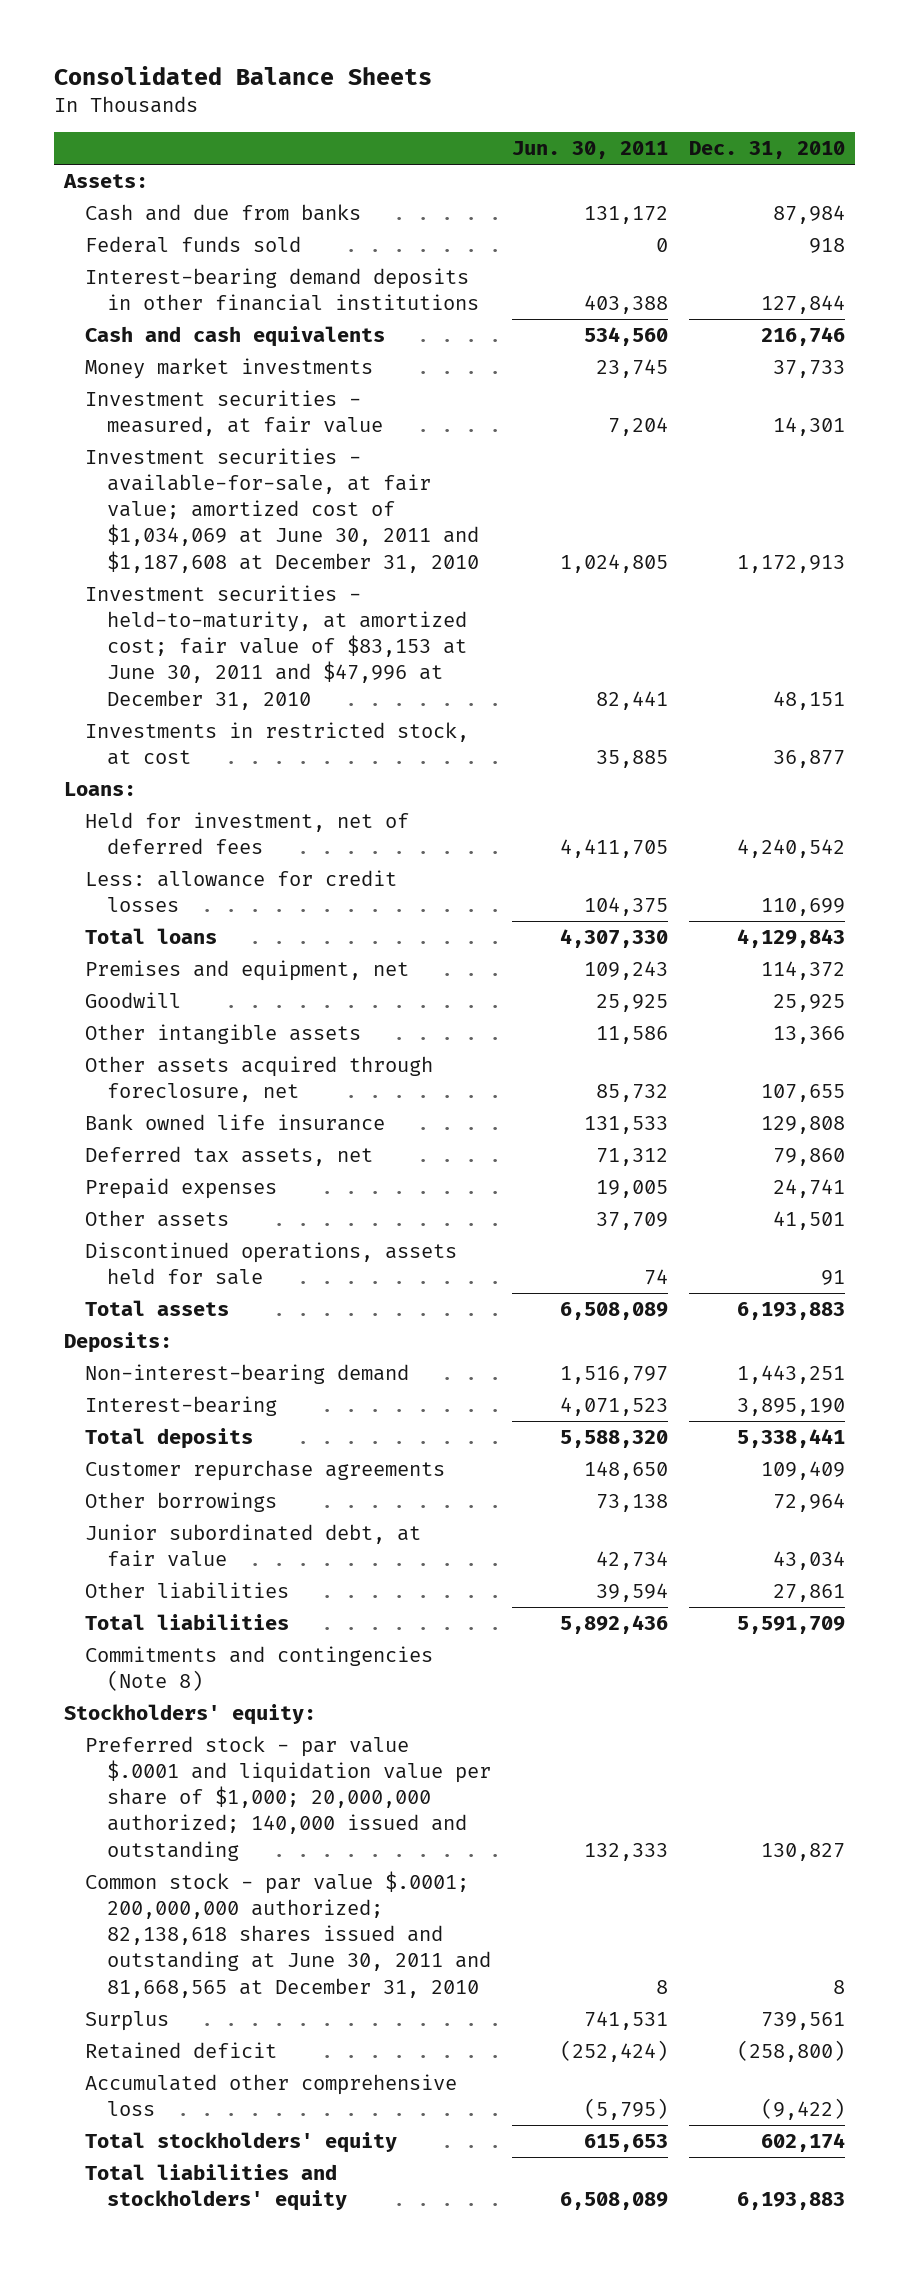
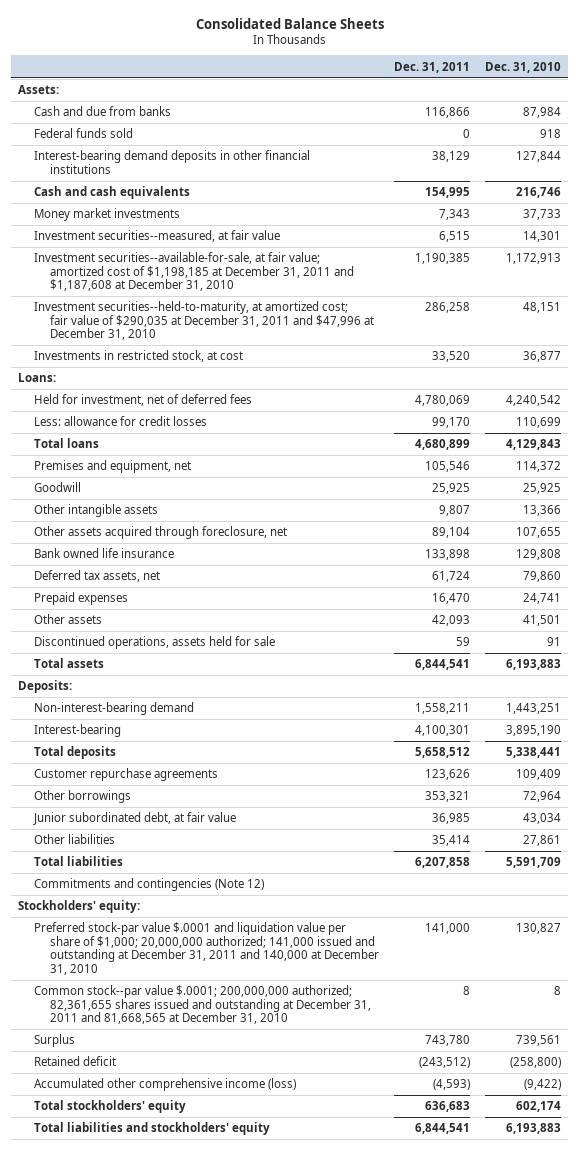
[511,141,668,160] Jun. 30, 2011 -> none
none -> [394,61,471,73] Dec. 31, 2011
[85,390,383,437] Investment securities - measured, at fair value -> [34,230,281,243] Investment securities--measured, at fair value
[85,448,479,573] Investment securities - available-for-sale, at fair value; amortized cost of $1,034,069 at June 30, 2011 and $1,187,608 at December 31, 2010 -> [34,252,355,292] Investment securities--available-for-sale, at fair value; amortized cost of $1,198,185 at December 31, 2011 and $1,187,608 at December 31, 2010
[85,585,467,710] Investment securities - held-to-maturity, at amortized cost; fair value of $83,153 at June 30, 2011 and $47,996 at December 31, 2010 -> [34,301,375,341] Investment securities--held-to-maturity, at amortized cost; fair value of $290,035 at December 31, 2011 and $47,996 at December 31, 2010
[85,1646,434,1692] Commitments and contingencies (Note 8) -> [34,878,265,892] Commitments and contingencies (Note 12)
[85,1736,491,1861] Preferred stock - par value $.0001 and liquidation value per share of $1,000; 20,000,000 authorized; 140,000 issued and outstanding -> [34,922,380,975] Preferred stock-par value $.0001 and liquidation value per share of $1,000; 20,000,000 authorized; 141,000 issued and outstanding at December 31, 2011 and 140,000 at December 31, 2010
[85,1871,491,1998] Common stock - par value $.0001; 200,000,000 authorized; 82,138,618 shares issued and outstanding at June 30, 2011 and 81,668,565 at December 31, 2010 -> [34,985,372,1025] Common stock--par value $.0001; 200,000,000 authorized; 82,361,655 shares issued and outstanding at December 31, 2011 and 81,668,565 at December 31, 2010
[85,2074,458,2117] Accumulated other comprehensive loss -> [34,1078,297,1092] Accumulated other comprehensive income (loss)

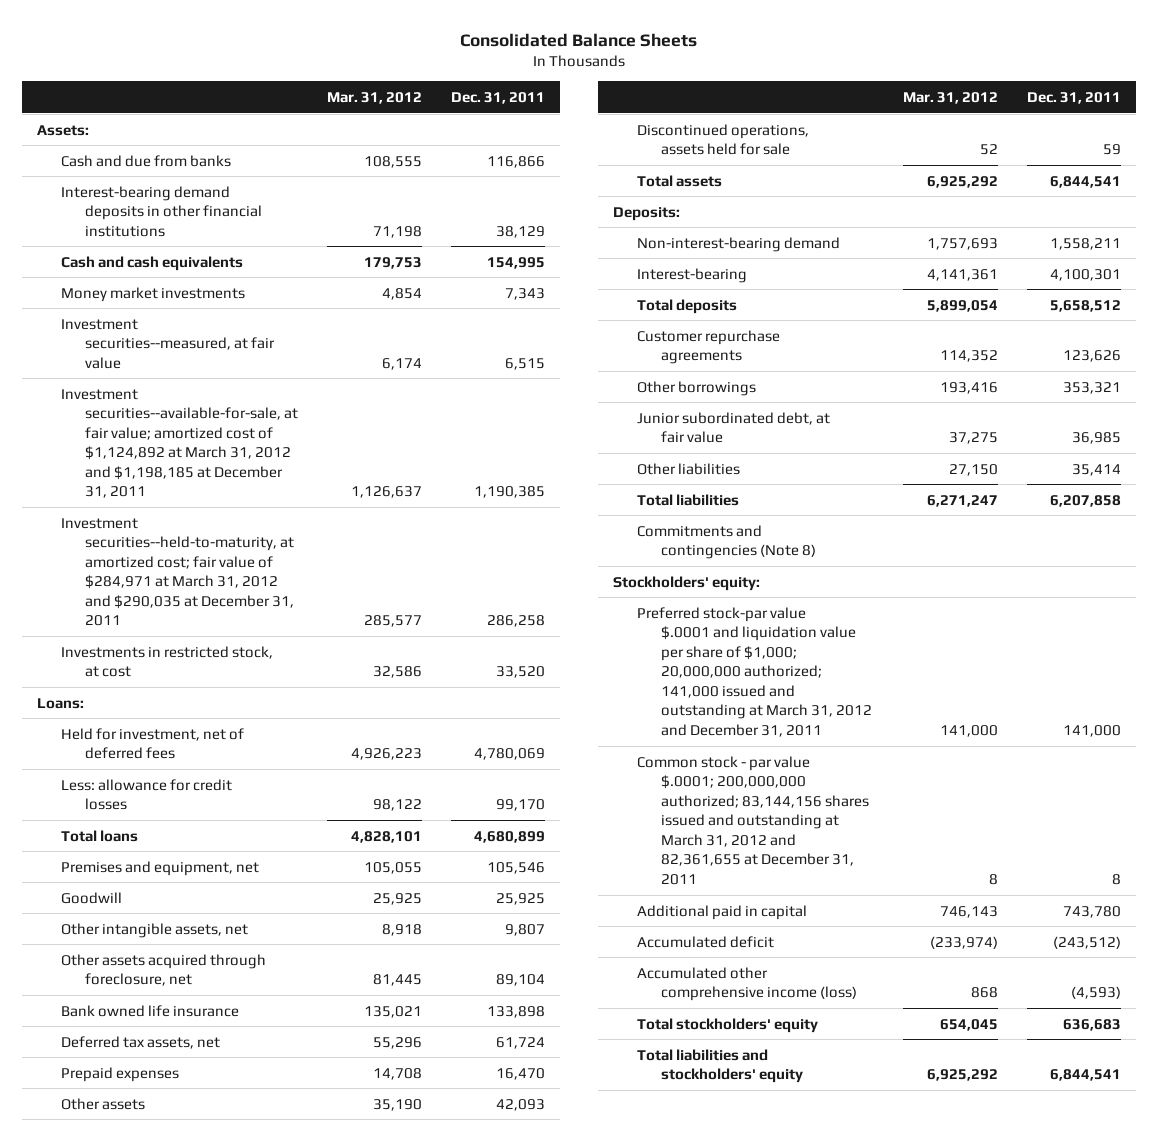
[484,61,561,73] Dec. 31, 2010 -> none
none -> [327,91,423,104] Mar. 31, 2012
[34,128,134,139] Federal funds sold -> none
[34,252,355,292] Investment securities--available-for-sale, at fair value; amortized cost of $1,198,185 at December 31, 2011 and $1,187,608 at December 31, 2010 -> [60,388,299,499] Investment securities--available-for-sale, at fair value; amortized cost of $1,124,892 at March 31, 2012 and $1,198,185 at December 31, 2011
[34,301,375,341] Investment securities--held-to-maturity, at amortized cost; fair value of $290,035 at December 31, 2011 and $47,996 at December 31, 2010 -> [60,517,295,627] Investment securities--held-to-maturity, at amortized cost; fair value of $284,971 at March 31, 2012 and $290,035 at December 31, 2011
[34,504,159,518] Other intangible assets -> [60,922,248,938] Other intangible assets, net
[34,878,265,892] Commitments and contingencies (Note 12) -> [636,524,817,560] Commitments and contingencies (Note 8)
[34,922,380,975] Preferred stock-par value $.0001 and liquidation value per share of $1,000; 20,000,000 authorized; 141,000 issued and outstanding at December 31, 2011 and 140,000 at December 31, 2010 -> [636,606,873,737] Preferred stock-par value $.0001 and liquidation value per share of $1,000; 20,000,000 authorized; 141,000 issued and outstanding at March 31, 2012 and December 31, 2011
[34,985,372,1025] Common stock--par value $.0001; 200,000,000 authorized; 82,361,655 shares issued and outstanding at December 31, 2011 and 81,668,565 at December 31, 2010 -> [636,755,870,885] Common stock - par value $.0001; 200,000,000 authorized; 83,144,156 shares issued and outstanding at March 31, 2012 and 82,361,655 at December 31, 2011
[34,1034,76,1048] Surplus -> [636,904,807,920] Additional paid in capital
[34,1056,117,1067] Retained deficit -> [636,935,774,948] Accumulated deficit

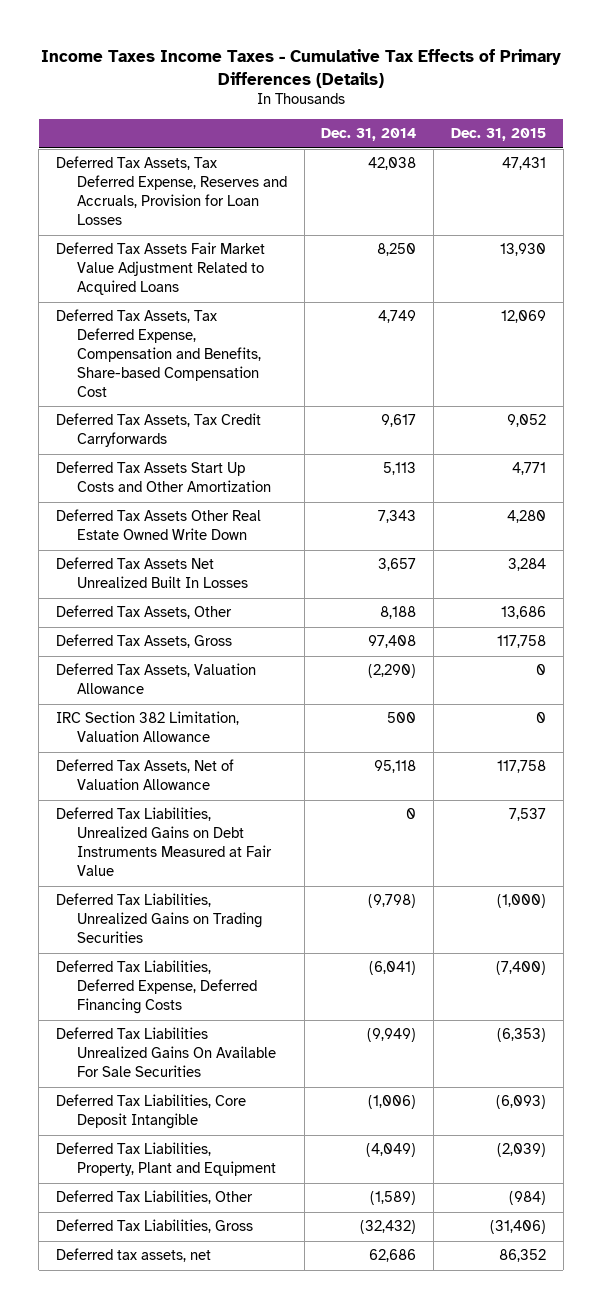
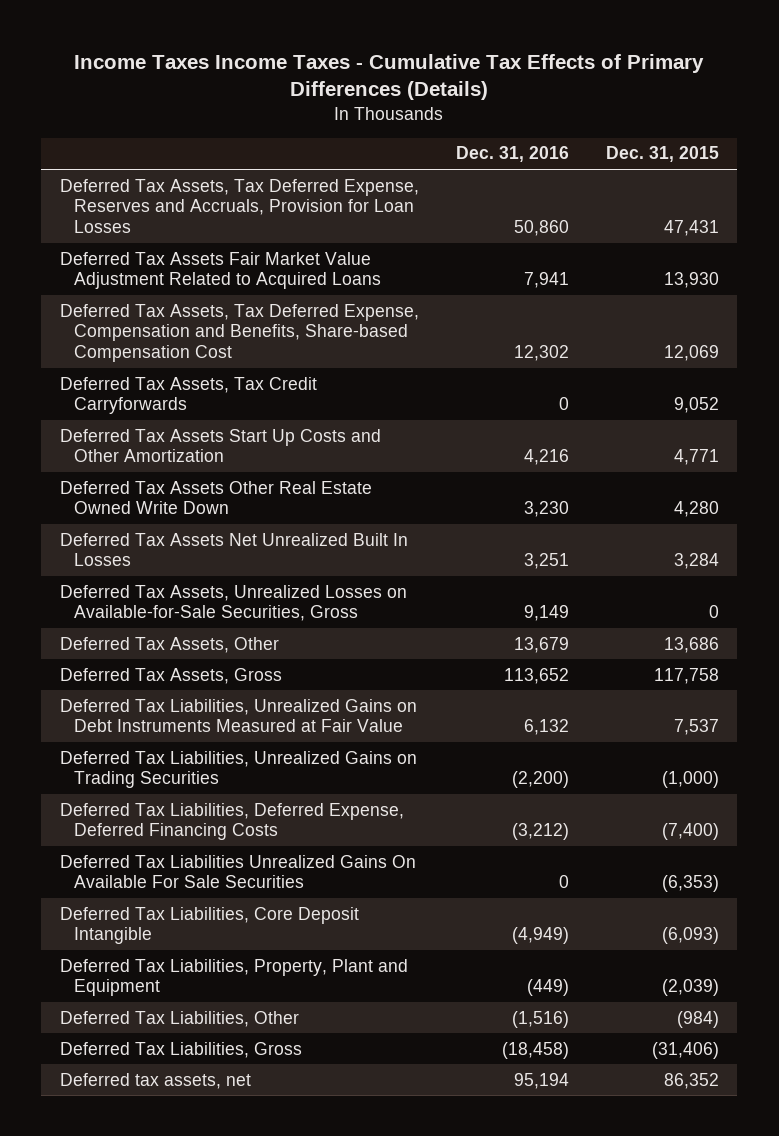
[321,128,417,142] Dec. 31, 2014 -> none
none -> [455,146,569,163] Dec. 31, 2016
none -> [59,584,407,622] Deferred Tax Assets, Unrealized Losses on Available-for-Sale Securities, Gross
[56,663,257,695] Deferred Tax Assets, Valuation Allowance -> none
[56,711,240,743] IRC Section 382 Limitation, Valuation Allowance -> none
[56,759,235,791] Deferred Tax Assets, Net of Valuation Allowance -> none

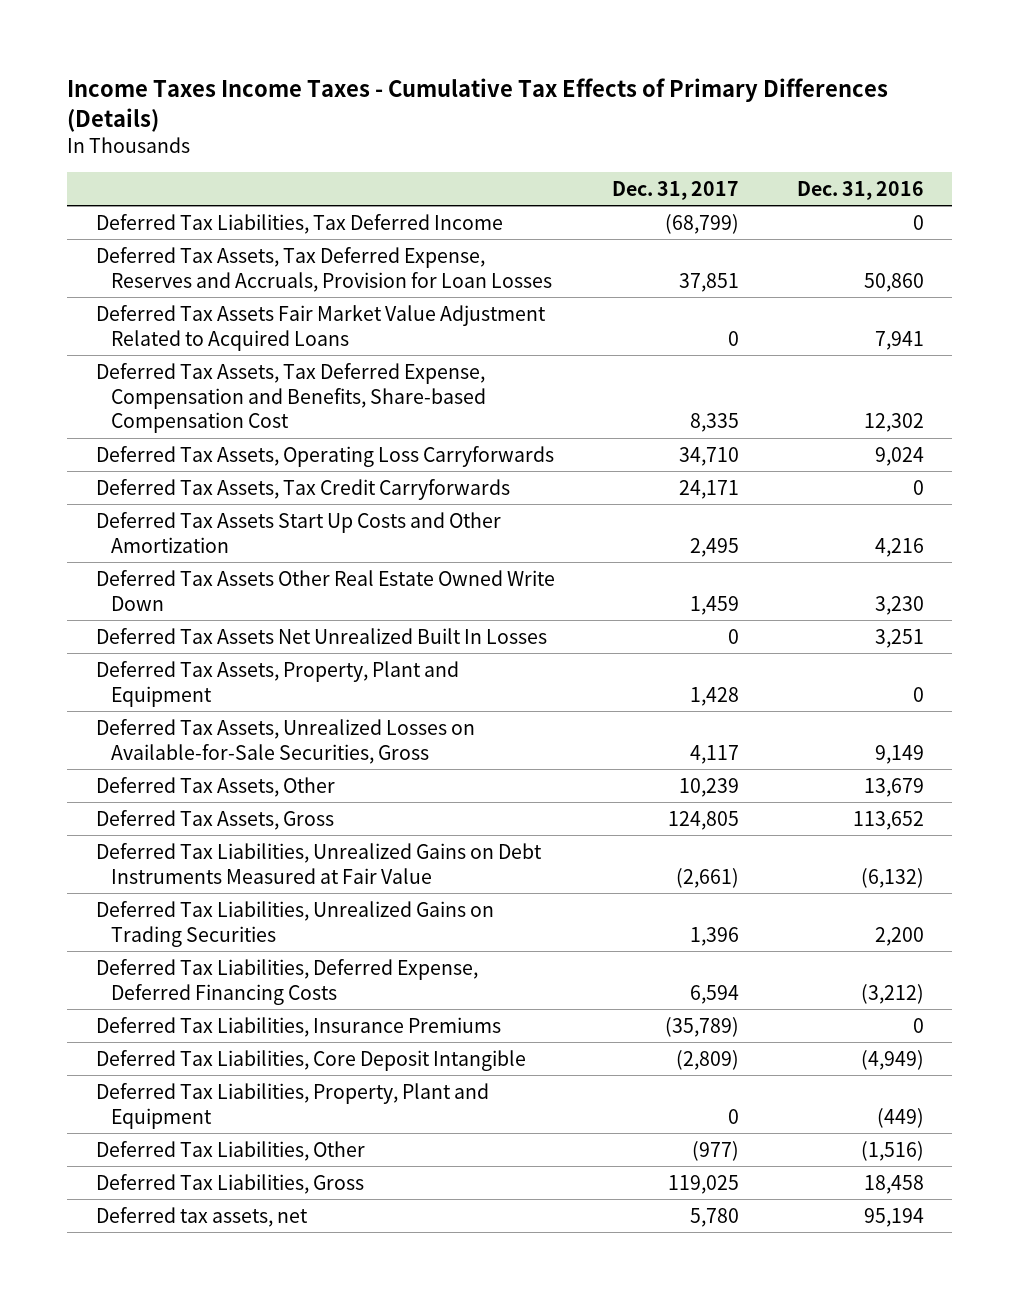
[605,146,719,163] Dec. 31, 2015 -> none
none -> [612,180,740,200] Dec. 31, 2017
none -> [95,213,503,234] Deferred Tax Liabilities, Tax Deferred Income
none -> [95,445,554,467] Deferred Tax Assets, Operating Loss Carryforwards
none -> [95,660,459,707] Deferred Tax Assets, Property, Plant and Equipment
[523,719,569,736] 6,132 -> [860,867,924,888] (6,132)
[511,771,569,789] (2,200) -> [874,926,924,946] 2,200
[59,854,416,889] Deferred Tax Liabilities Unrealized Gains On Available For Sale Securities -> none
none -> [95,1016,501,1037] Deferred Tax Liabilities, Insurance Premiums
[501,1041,569,1059] (18,458) -> [863,1174,924,1194] 18,458

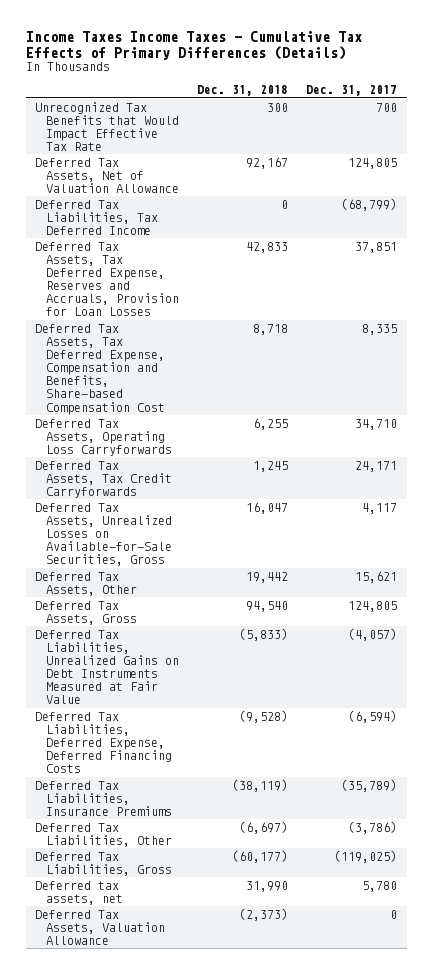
[796,180,924,200] Dec. 31, 2016 -> none
none -> [197,85,289,97] Dec. 31, 2018
none -> [34,101,179,152] Unrecognized Tax Benefits that Would Impact Effective Tax Rate
none -> [34,157,179,193] Deferred Tax Assets, Net of Valuation Allowance
[95,304,546,351] Deferred Tax Assets Fair Market Value Adjustment Related to Acquired Loans -> none
[95,511,501,553] Deferred Tax Assets Start Up Costs and Other Amortization -> none
[95,569,555,611] Deferred Tax Assets Other Real Estate Owned Write Down -> none
[95,627,547,644] Deferred Tax Assets Net Unrealized Built In Losses -> none
[95,660,459,707] Deferred Tax Assets, Property, Plant and Equipment -> none
[679,777,740,797] 10,239 -> [355,570,398,583] 15,621
[95,900,494,947] Deferred Tax Liabilities, Unrealized Gains on Trading Securities -> none
[676,867,740,888] (2,661) -> [348,627,398,641] (4,057)
[690,984,740,1004] 6,594 -> [348,709,398,723] (6,594)
[95,1049,526,1071] Deferred Tax Liabilities, Core Deposit Intangible -> none
[95,1082,489,1129] Deferred Tax Liabilities, Property, Plant and Equipment -> none
[692,1140,740,1161] (977) -> [348,820,398,834] (3,786)
[668,1174,740,1194] 119,025 -> [334,849,398,863] (119,025)
none -> [34,909,165,945] Deferred Tax Assets, Valuation Allowance

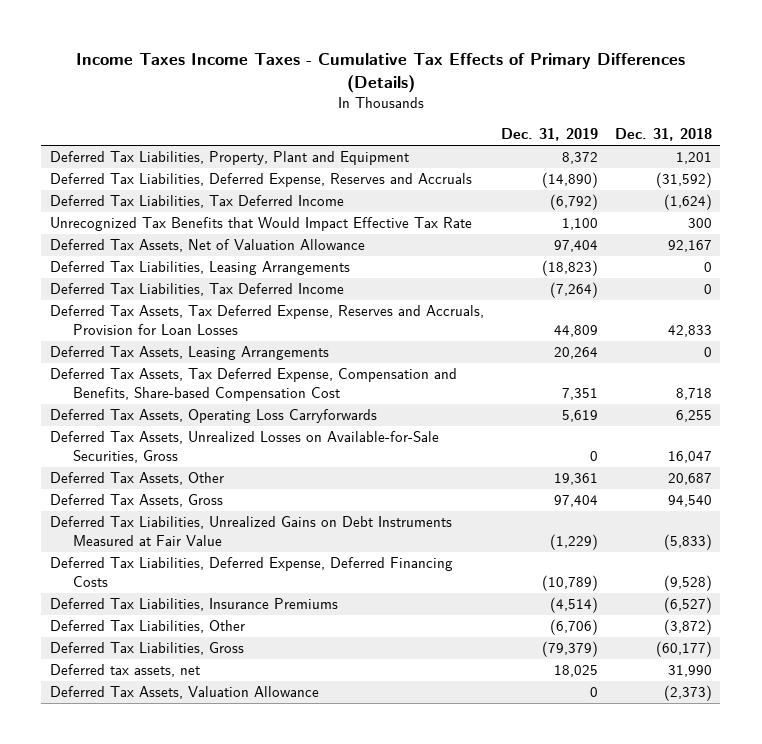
[306,85,398,97] Dec. 31, 2017 -> none
none -> [500,128,598,142] Dec. 31, 2019
none -> [49,151,409,166] Deferred Tax Liabilities, Property, Plant and Equipment
none -> [49,173,472,188] Deferred Tax Liabilities, Deferred Expense, Reserves and Accruals
none -> [49,195,344,209] Deferred Tax Liabilities, Tax Deferred Income
none -> [49,261,350,276] Deferred Tax Liabilities, Leasing Arrangements
none -> [49,346,329,361] Deferred Tax Assets, Leasing Arrangements
[34,460,172,498] Deferred Tax Assets, Tax Credit Carryforwards -> none
[246,571,289,583] 19,442 -> [667,473,712,486] 20,687
[232,778,289,792] (38,119) -> [663,597,712,614] (6,527)
[239,820,289,834] (6,697) -> [663,619,712,636] (3,872)

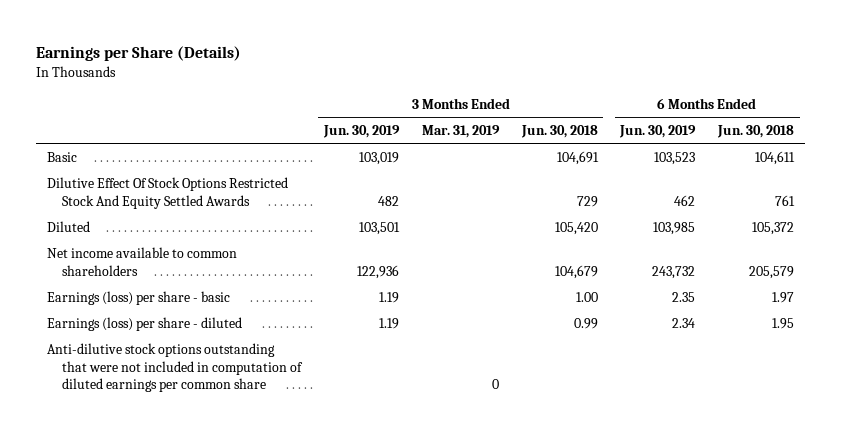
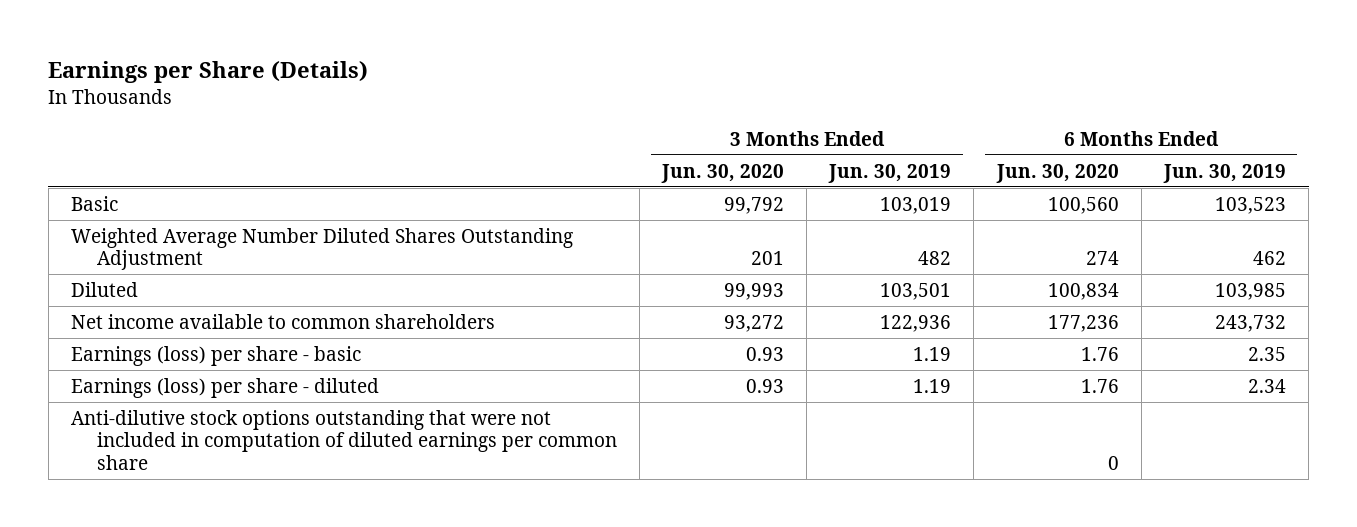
[421,124,500,138] Mar. 31, 2019 -> none
[520,124,598,138] Jun. 30, 2018 -> none
[716,124,794,138] Jun. 30, 2018 -> none
none -> [660,163,784,183] Jun. 30, 2020
none -> [995,163,1119,183] Jun. 30, 2020
[47,176,289,209] Dilutive Effect Of Stock Options Restricted Stock And Equity Settled Awards -> [70,227,573,271] Weighted Average Number Diluted Shares Outstanding Adjustment

